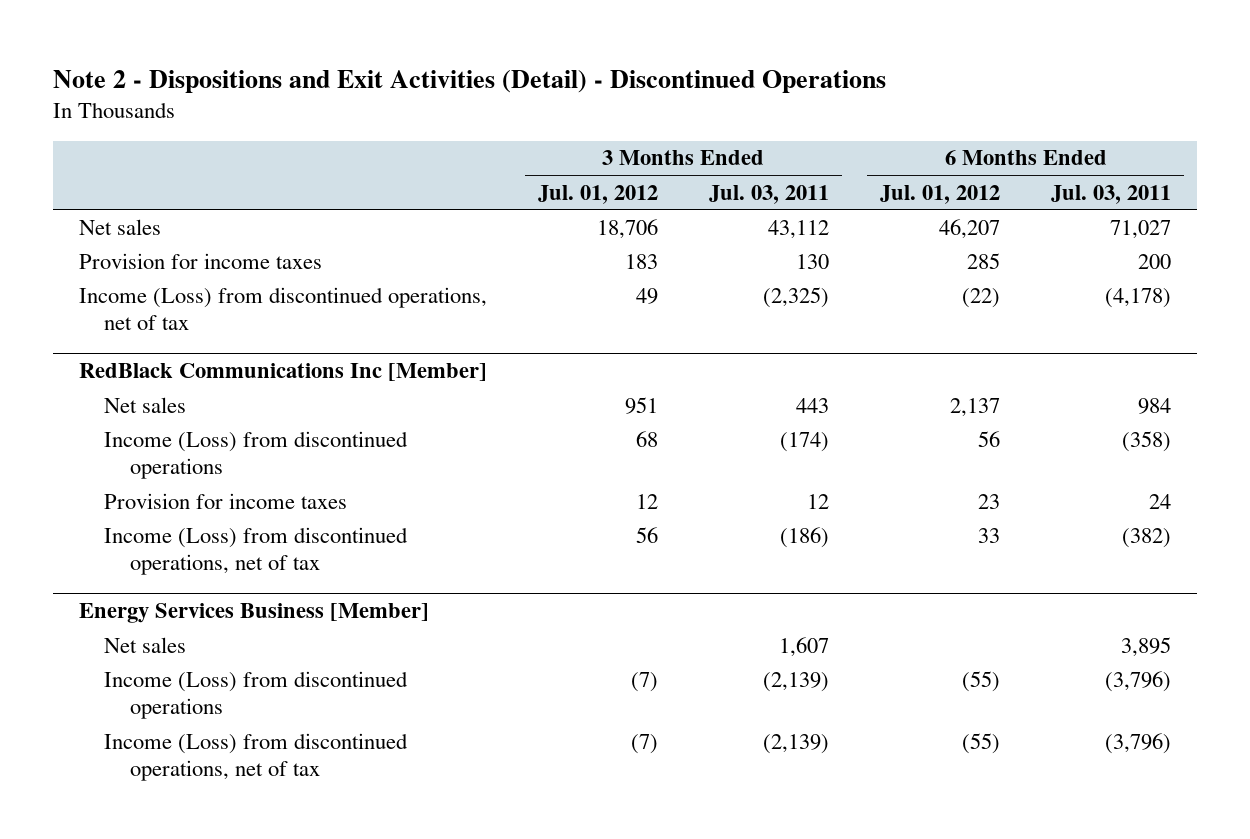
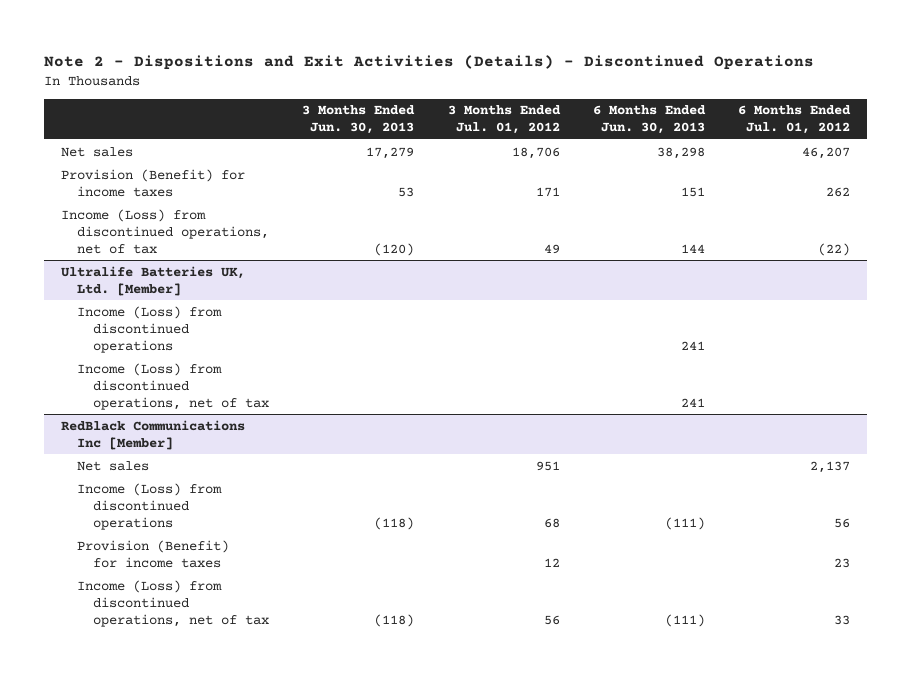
[52,69,886,93] Note 2 - Dispositions and Exit Activities (Detail) - Discontinued Operations -> [44,54,815,70] Note 2 - Dispositions and Exit Activities (Details) - Discontinued Operations
[708,184,829,204] Jul. 03, 2011 -> none
[1051,184,1172,204] Jul. 03, 2011 -> none
none -> [302,105,416,135] 3 Months Ended Jun. 30, 2013
none -> [592,105,706,135] 6 Months Ended Jun. 30, 2013
[78,252,322,269] Provision for income taxes -> [60,168,245,197] Provision (Benefit) for income taxes
[624,253,658,269] 183 -> [535,186,560,197] 171
[967,252,1001,269] 285 -> [826,186,851,197] 262
none -> [60,265,245,296] Ultralife Batteries UK, Ltd. [Member]
none -> [76,305,222,353] Income (Loss) from discontinued operations
none -> [76,362,269,410] Income (Loss) from discontinued operations, net of tax
[104,492,348,509] Provision for income taxes -> [76,539,229,568] Provision (Benefit) for income taxes
[78,603,429,624] Energy Services Business [Member] -> none
[104,636,187,653] Net sales -> none
[104,670,409,720] Income (Loss) from discontinued operations -> none
[104,732,409,782] Income (Loss) from discontinued operations, net of tax -> none

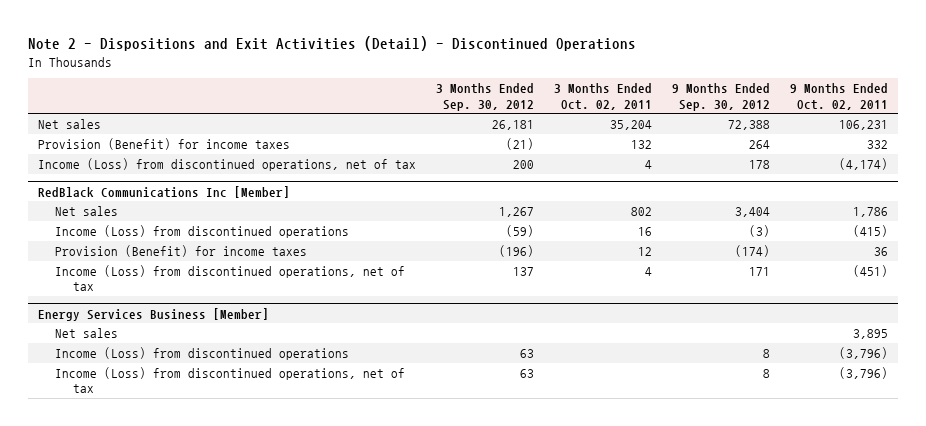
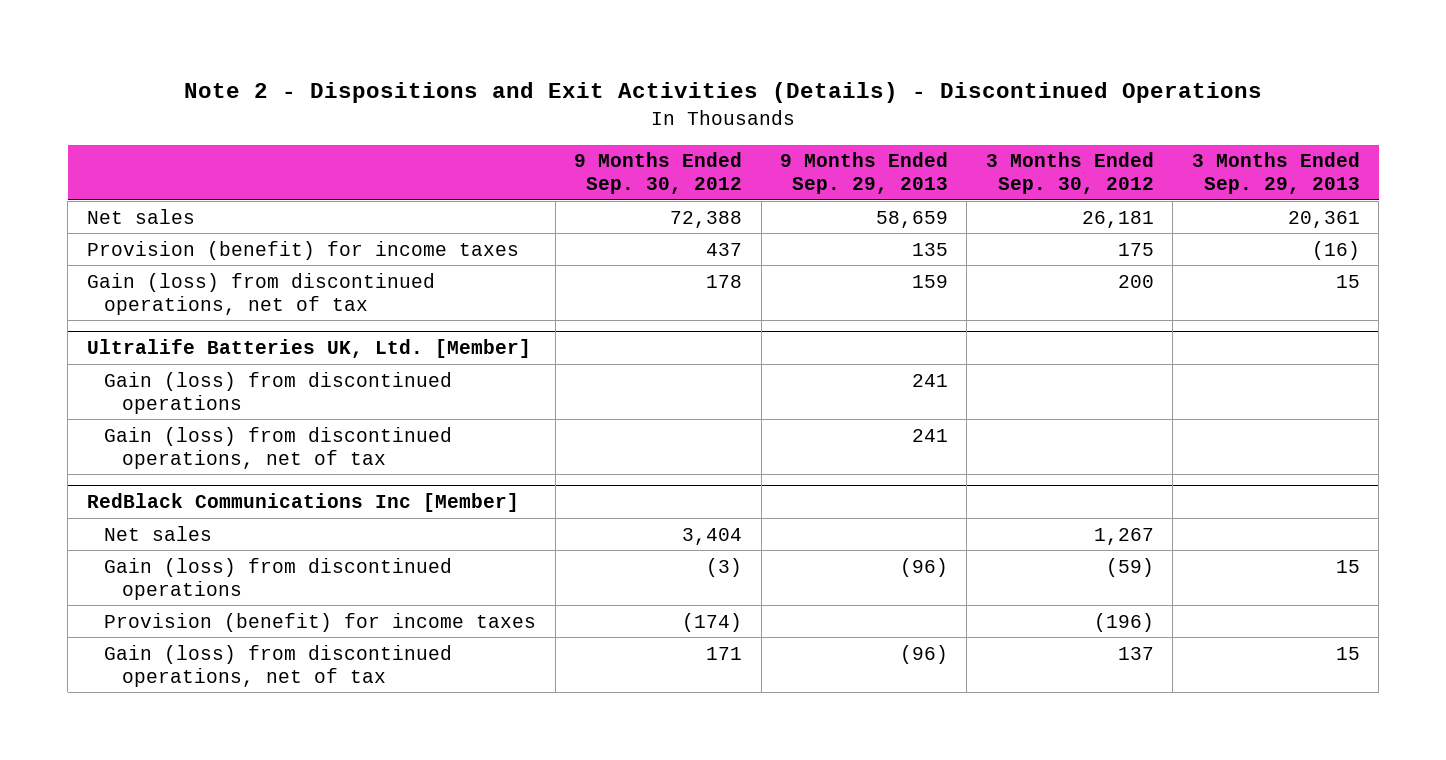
[28,36,637,52] Note 2 - Dispositions and Exit Activities (Detail) - Discontinued Operations -> [184,82,1263,104] Note 2 - Dispositions and Exit Activities (Details) - Discontinued Operations
[553,83,652,110] 3 Months Ended Oct. 02, 2011 -> none
[789,83,888,110] 9 Months Ended Oct. 02, 2011 -> none
none -> [780,152,949,195] 9 Months Ended Sep. 29, 2013
none -> [1191,152,1360,195] 3 Months Ended Sep. 29, 2013
[38,137,291,150] Provision (Benefit) for income taxes -> [86,240,519,260] Provision (benefit) for income taxes
[506,137,535,150] (21) -> [1117,242,1154,256] 175
[748,139,770,149] 264 -> [706,242,743,256] 437
[38,157,417,171] Income (Loss) from discontinued operations, net of tax -> [86,272,435,315] Gain (loss) from discontinued operations, net of tax
none -> [86,339,531,359] Ultralife Batteries UK, Ltd. [Member]
none -> [104,371,453,414] Gain (loss) from discontinued operations
none -> [104,426,453,469] Gain (loss) from discontinued operations, net of tax
[38,307,270,321] Energy Services Business [Member] -> none
[55,327,119,338] Net sales -> none
[55,346,350,360] Income (Loss) from discontinued operations -> none
[55,366,406,394] Income (Loss) from discontinued operations, net of tax -> none
[55,224,350,238] Income (Loss) from discontinued operations -> [104,557,453,600] Gain (loss) from discontinued operations
[55,244,308,257] Provision (Benefit) for income taxes -> [104,612,537,632] Provision (benefit) for income taxes
[55,264,406,292] Income (Loss) from discontinued operations, net of tax -> [104,644,453,687] Gain (loss) from discontinued operations, net of tax

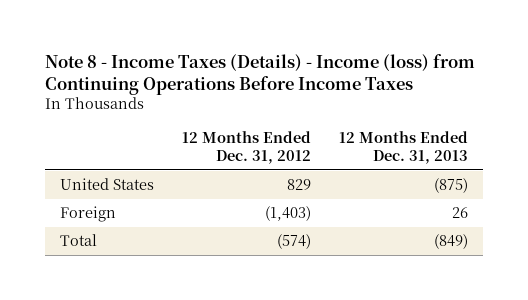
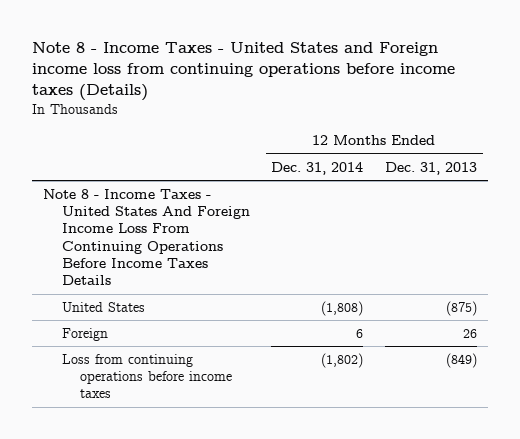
[45,53,476,96] Note 8 - Income Taxes (Details) - Income (loss) from Continuing Operations Before Income Taxes -> [32,42,456,102] Note 8 - Income Taxes - United States and Foreign income loss from continuing operations before income taxes (Details)
[182,130,312,165] 12 Months Ended Dec. 31, 2012 -> none
none -> [271,161,364,175] Dec. 31, 2014
none -> [43,188,250,286] Note 8 - Income Taxes - United States And Foreign Income Loss From Continuing Operations Before Income Taxes Details
[59,234,97,247] Total -> [61,353,232,399] Loss from continuing operations before income taxes

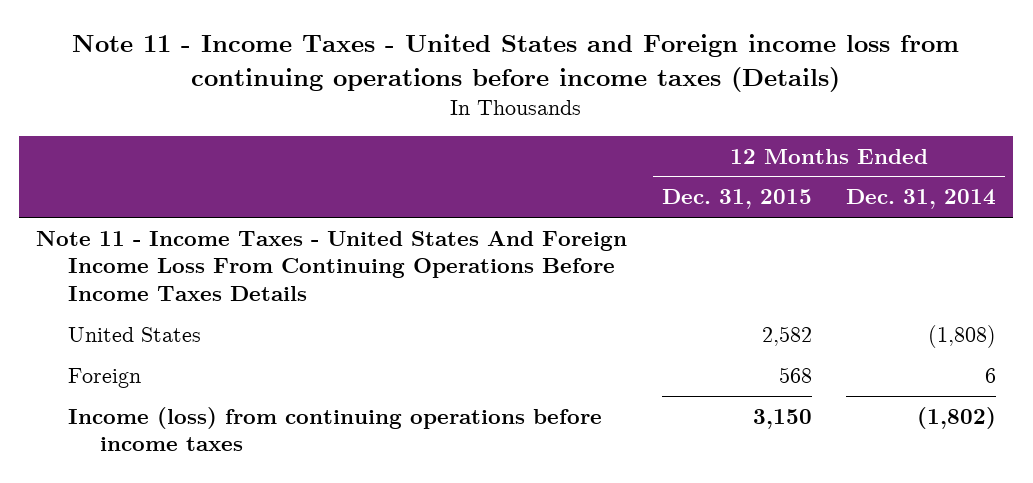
[32,42,456,102] Note 8 - Income Taxes - United States and Foreign income loss from continuing operations before income taxes (Details) -> [72,34,960,92] Note 11 - Income Taxes - United States and Foreign income loss from continuing operations before income taxes (Details)
[385,161,478,175] Dec. 31, 2013 -> none
none -> [661,189,812,210] Dec. 31, 2015
[43,188,250,286] Note 8 - Income Taxes - United States And Foreign Income Loss From Continuing Operations Before Income Taxes Details -> [36,230,628,302] Note 11 - Income Taxes - United States And Foreign Income Loss From Continuing Operations Before Income Taxes Details
[61,353,232,399] Loss from continuing operations before income taxes -> [68,406,603,452] Income (loss) from continuing operations before income taxes

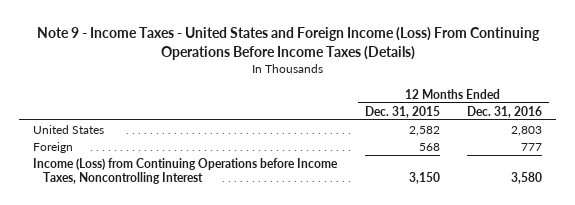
[72,34,960,92] Note 11 - Income Taxes - United States and Foreign income loss from continuing operations before income taxes (Details) -> [36,27,540,61] Note 9 - Income Taxes - United States and Foreign Income (Loss) From Continuing Operations Before Income Taxes (Details)
[846,189,997,210] Dec. 31, 2014 -> none
none -> [466,105,542,118] Dec. 31, 2016
[36,230,628,302] Note 11 - Income Taxes - United States And Foreign Income Loss From Continuing Operations Before Income Taxes Details -> none
[68,406,603,452] Income (loss) from continuing operations before income taxes -> [33,157,339,185] Income (Loss) from Continuing Operations before Income Taxes, Noncontrolling Interest

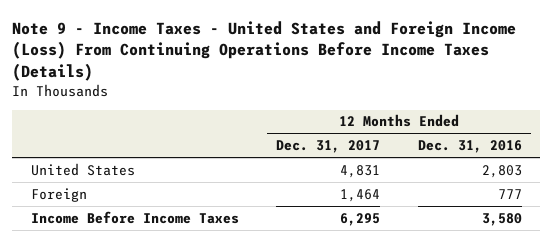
[364,105,440,118] Dec. 31, 2015 -> none
none -> [276,140,381,154] Dec. 31, 2017
[33,157,339,185] Income (Loss) from Continuing Operations before Income Taxes, Noncontrolling Interest -> [30,210,239,224] Income Before Income Taxes

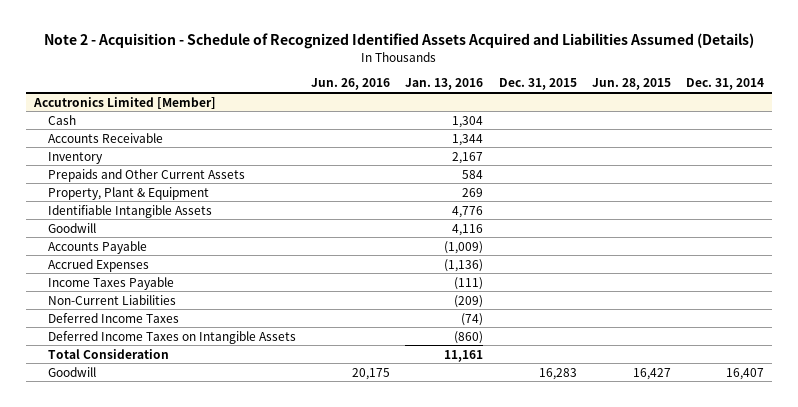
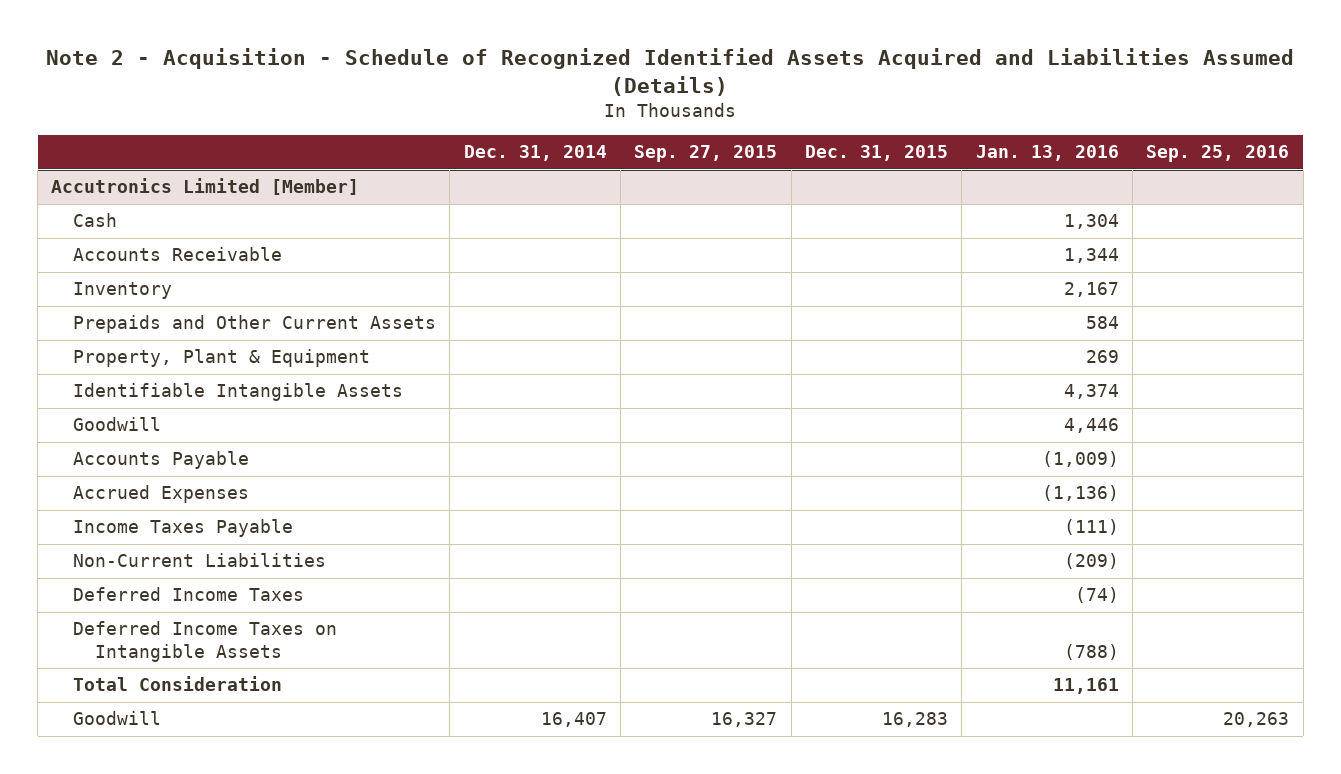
[311,78,391,91] Jun. 26, 2016 -> none
[591,78,671,91] Jun. 28, 2015 -> none
none -> [634,145,778,163] Sep. 27, 2015
none -> [1146,145,1290,163] Sep. 25, 2016
[452,205,484,218] 4,776 -> [1063,384,1119,400] 4,374
[452,223,484,236] 4,116 -> [1063,418,1119,434] 4,446
[454,330,484,344] (860) -> [1063,643,1119,660] (788)

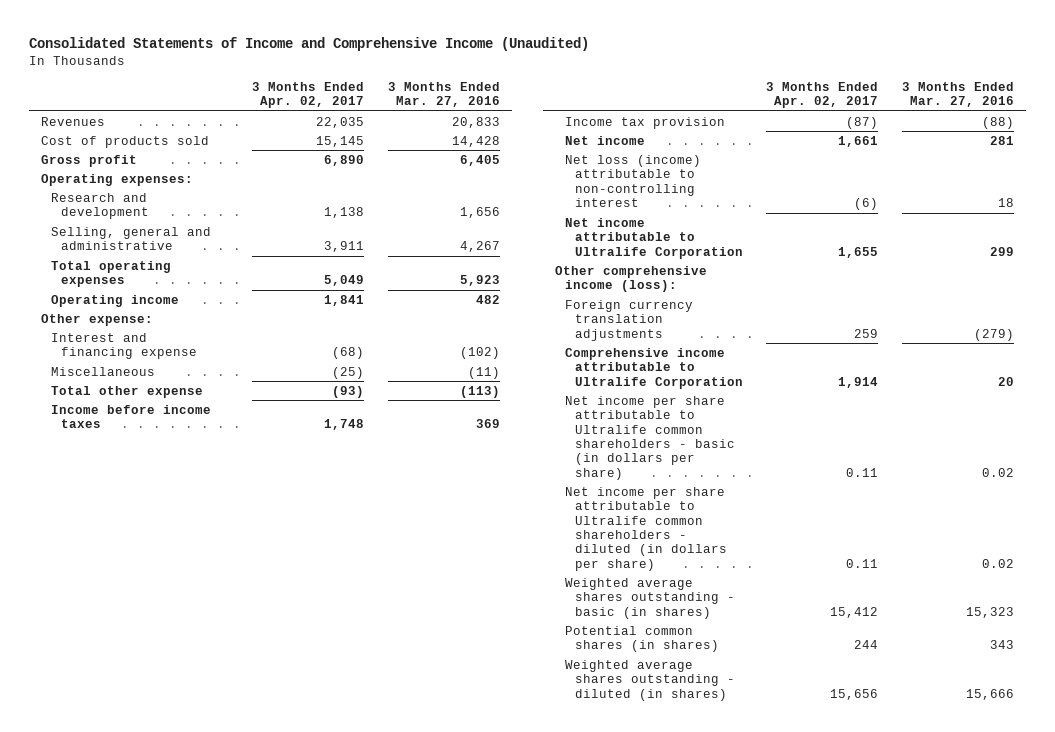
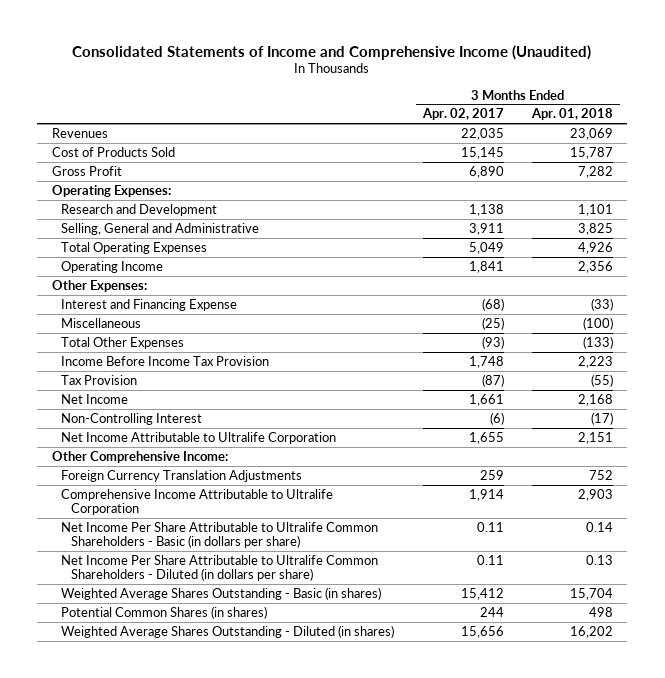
[388,81,501,108] 3 Months Ended Mar. 27, 2016 -> none
none -> [531,108,614,121] Apr. 01, 2018
[40,313,153,326] Other expense: -> none
[40,135,209,148] Cost of products sold -> [51,146,175,157] Cost of Products Sold
[40,154,137,167] Gross profit -> [51,165,122,176] Gross Profit
[40,173,193,186] Operating expenses: -> [51,184,171,197] Operating Expenses:
[50,192,149,220] Research and development -> [61,203,218,216] Research and Development
[50,226,211,251] Selling, general and administrative -> [61,222,260,235] Selling, General and Administrative
[50,260,171,288] Total operating expenses -> [61,241,208,254] Total Operating Expenses
[50,294,179,307] Operating income -> [61,260,164,273] Operating Income
none -> [51,279,147,292] Other Expenses:
[50,332,197,360] Interest and financing expense -> [61,298,238,311] Interest and Financing Expense
[50,385,203,398] Total other expense -> [61,336,185,349] Total Other Expenses
[50,404,211,429] Income before income taxes -> [61,355,270,366] Income Before Income Tax Provision
[564,116,725,129] Income tax provision -> [61,374,138,385] Tax Provision
[564,135,645,145] Net income -> [61,393,129,404] Net Income
[564,154,701,207] Net loss (income) attributable to non-controlling interest -> [61,412,203,425] Non-Controlling Interest
[564,217,743,259] Net income attributable to Ultralife Corporation -> [61,431,337,444] Net Income Attributable to Ultralife Corporation
[554,265,707,293] Other comprehensive income (loss): -> [51,450,228,463] Other Comprehensive Income:
[564,299,693,341] Foreign currency translation adjustments -> [61,469,303,482] Foreign Currency Translation Adjustments
[564,347,743,389] Comprehensive income attributable to Ultralife Corporation -> [61,488,334,516] Comprehensive Income Attributable to Ultralife Corporation
[564,395,735,480] Net income per share attributable to Ultralife common shareholders - basic (in dollars per share) -> [61,521,379,549] Net Income Per Share Attributable to Ultralife Common Shareholders - Basic (in dollars per share)
[564,486,727,571] Net income per share attributable to Ultralife common shareholders - diluted (in dollars per share) -> [61,554,379,582] Net Income Per Share Attributable to Ultralife Common Shareholders - Diluted (in dollars per share)
[564,577,735,619] Weighted average shares outstanding - basic (in shares) -> [61,586,382,600] Weighted Average Shares Outstanding - Basic (in shares)
[564,625,719,653] Potential common shares (in shares) -> [61,605,268,619] Potential Common Shares (in shares)
[564,659,735,701] Weighted average shares outstanding - diluted (in shares) -> [61,624,395,638] Weighted Average Shares Outstanding - Diluted (in shares)

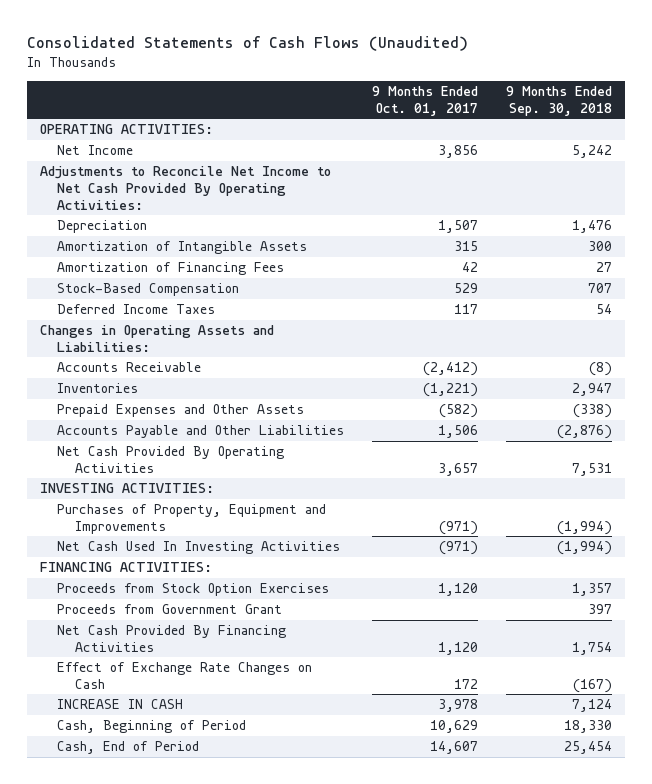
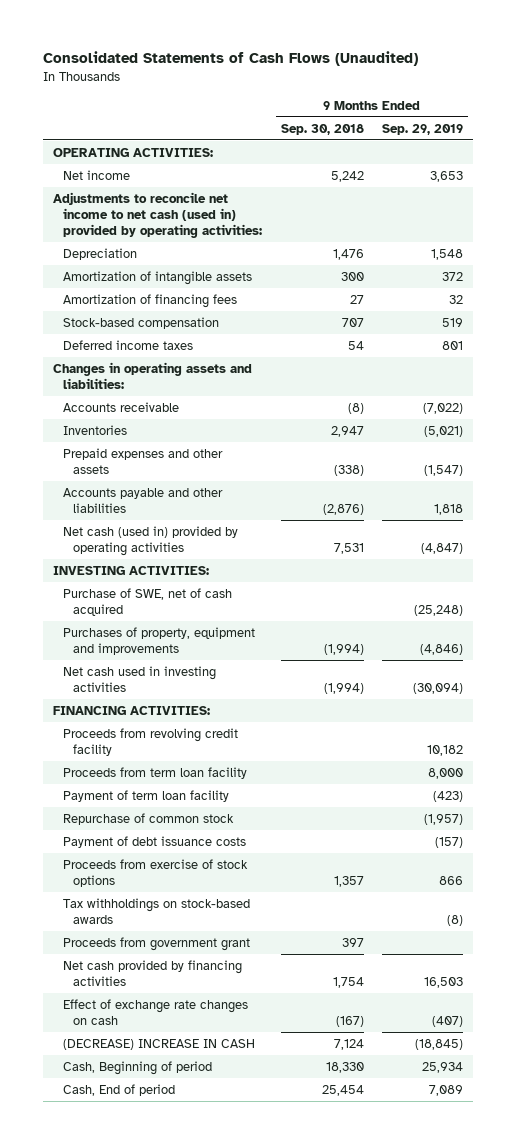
[372,86,479,116] 9 Months Ended Oct. 01, 2017 -> none
none -> [382,123,464,135] Sep. 29, 2019
[57,145,134,156] Net Income -> [62,169,130,180] Net income
[40,166,332,210] Adjustments to Reconcile Net Income to Net Cash Provided By Operating Activities: -> [52,191,262,238] Adjustments to reconcile net income to net cash (used in) provided by operating activities:
[57,241,308,255] Amortization of Intangible Assets -> [62,270,252,285] Amortization of intangible assets
[57,262,285,276] Amortization of Financing Fees -> [62,293,237,308] Amortization of financing fees
[57,283,240,297] Stock-Based Compensation -> [62,316,219,329] Stock-based compensation
[57,304,216,315] Deferred Income Taxes -> [62,339,193,350] Deferred income taxes
[40,325,275,352] Changes in Operating Assets and Liabilities: -> [52,361,252,389] Changes in operating assets and liabilities:
[57,362,202,373] Accounts Receivable -> [62,401,179,412] Accounts receivable
[57,404,305,418] Prepaid Expenses and Other Assets -> [62,447,223,474] Prepaid expenses and other assets
[57,425,345,439] Accounts Payable and Other Liabilities -> [62,487,223,513] Accounts payable and other liabilities
[57,446,285,473] Net Cash Provided By Operating Activities -> [62,525,238,556] Net cash (used in) provided by operating activities
none -> [62,587,232,616] Purchase of SWE, net of cash acquired
[57,504,327,534] Purchases of Property, Equipment and Improvements -> [62,626,255,655] Purchases of property, equipment and improvements
[57,541,341,555] Net Cash Used In Investing Activities -> [62,665,216,692] Net cash used in investing activities
none -> [62,727,238,756] Proceeds from revolving credit facility
none -> [62,766,247,779] Proceeds from term loan facility
none -> [62,789,229,802] Payment of term loan facility
none -> [62,812,234,825] Repurchase of common stock
none -> [62,835,246,848] Payment of debt issuance costs
[57,583,330,597] Proceeds from Stock Option Exercises -> [62,858,248,887] Proceeds from exercise of stock options
none -> [62,897,250,924] Tax withholdings on stock-based awards
[57,604,283,615] Proceeds from Government Grant -> [62,936,250,951] Proceeds from government grant
[57,625,287,652] Net Cash Provided By Financing Activities -> [62,959,242,986] Net cash provided by financing activities
[57,662,313,689] Effect of Exchange Rate Changes on Cash -> [62,998,248,1025] Effect of exchange rate changes on cash
[57,699,184,710] INCREASE IN CASH -> [62,1038,255,1050] (DECREASE) INCREASE IN CASH
[57,720,247,734] Cash, Beginning of Period -> [62,1060,212,1075] Cash, Beginning of period
[57,741,200,755] Cash, End of Period -> [62,1083,175,1096] Cash, End of period

